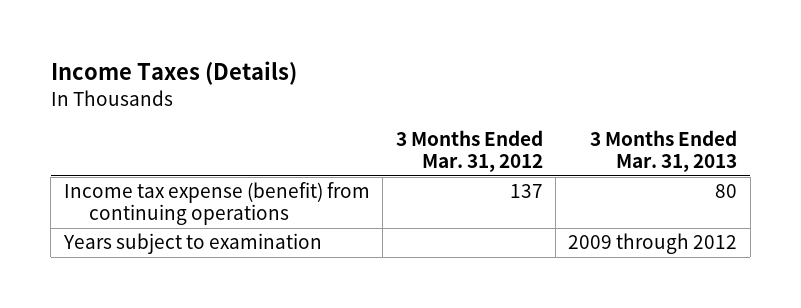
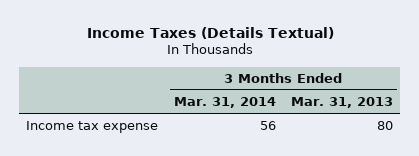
[50,61,297,86] Income Taxes (Details) -> [86,26,334,39] Income Taxes (Details Textual)
[395,130,543,173] 3 Months Ended Mar. 31, 2012 -> none
none -> [173,96,276,108] Mar. 31, 2014
[62,233,322,255] Years subject to examination -> none
[63,182,370,226] Income tax expense (benefit) from continuing operations -> [26,121,159,134] Income tax expense

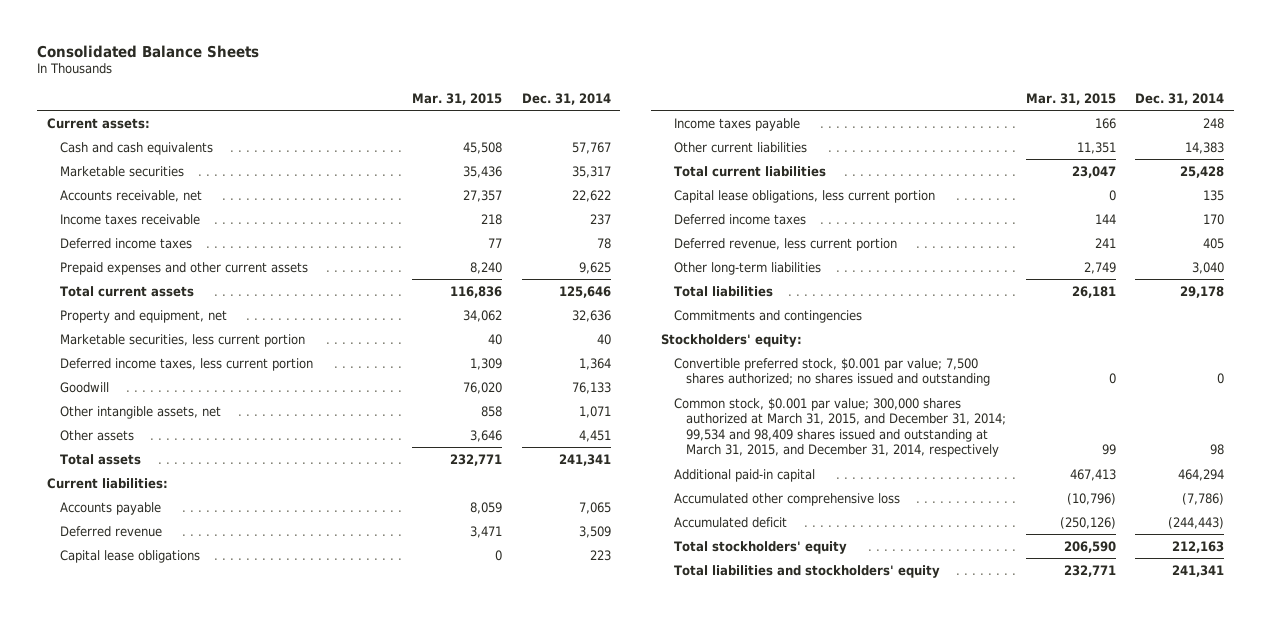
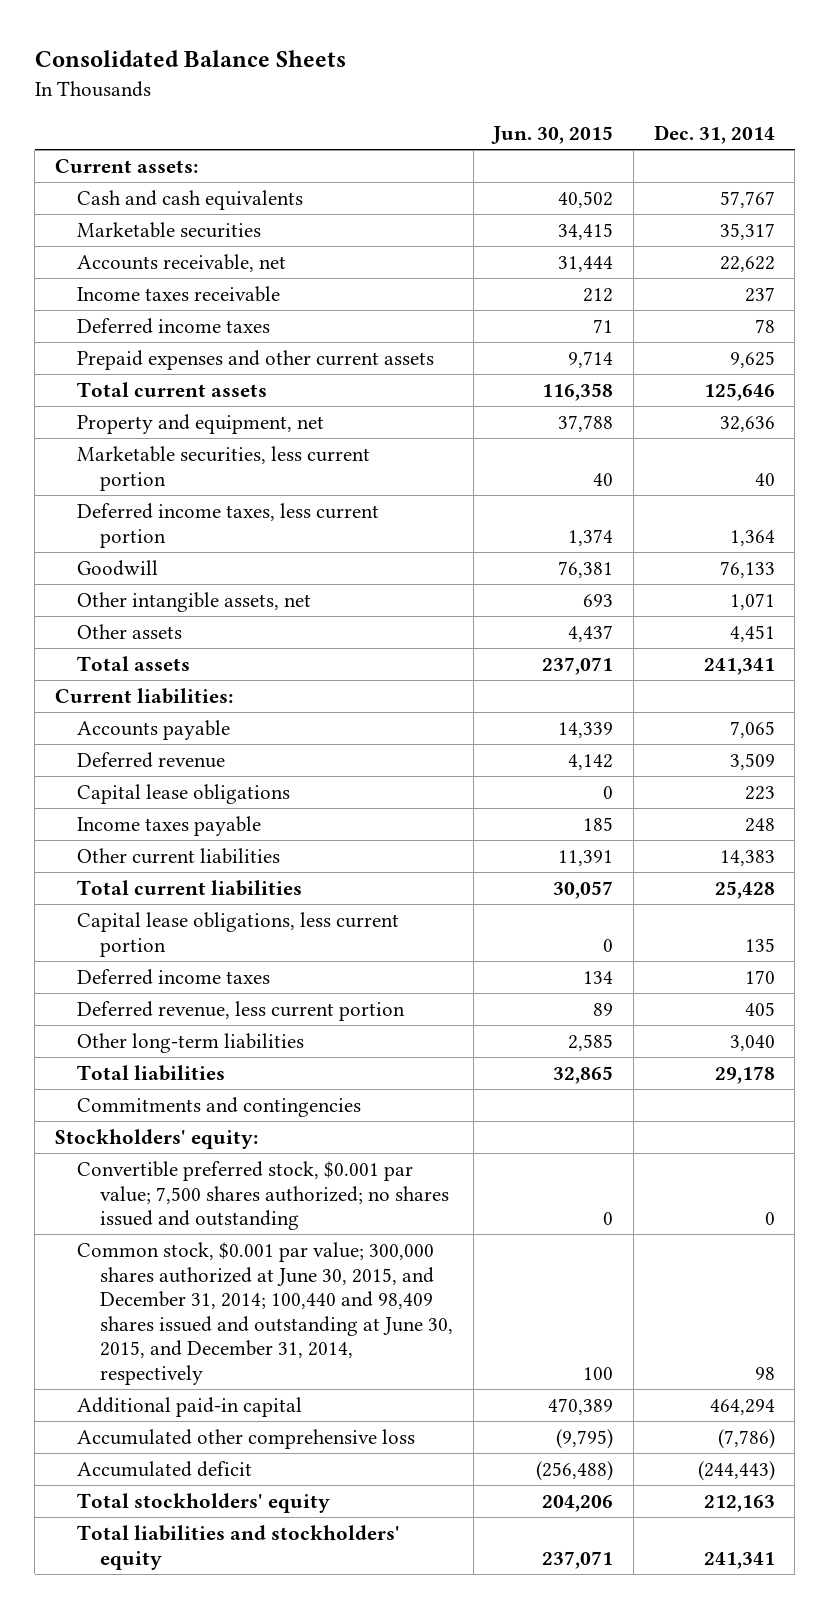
[411,92,502,105] Mar. 31, 2015 -> none
none -> [491,125,614,144] Jun. 30, 2015
[673,397,1007,458] Common stock, $0.001 par value; 300,000 shares authorized at March 31, 2015, and December 31, 2014; 99,534 and 98,409 shares issued and outstanding at March 31, 2015, and December 31, 2014, respectively -> [77,1242,454,1385] Common stock, $0.001 par value; 300,000 shares authorized at June 30, 2015, and December 31, 2014; 100,440 and 98,409 shares issued and outstanding at June 30, 2015, and December 31, 2014, respectively

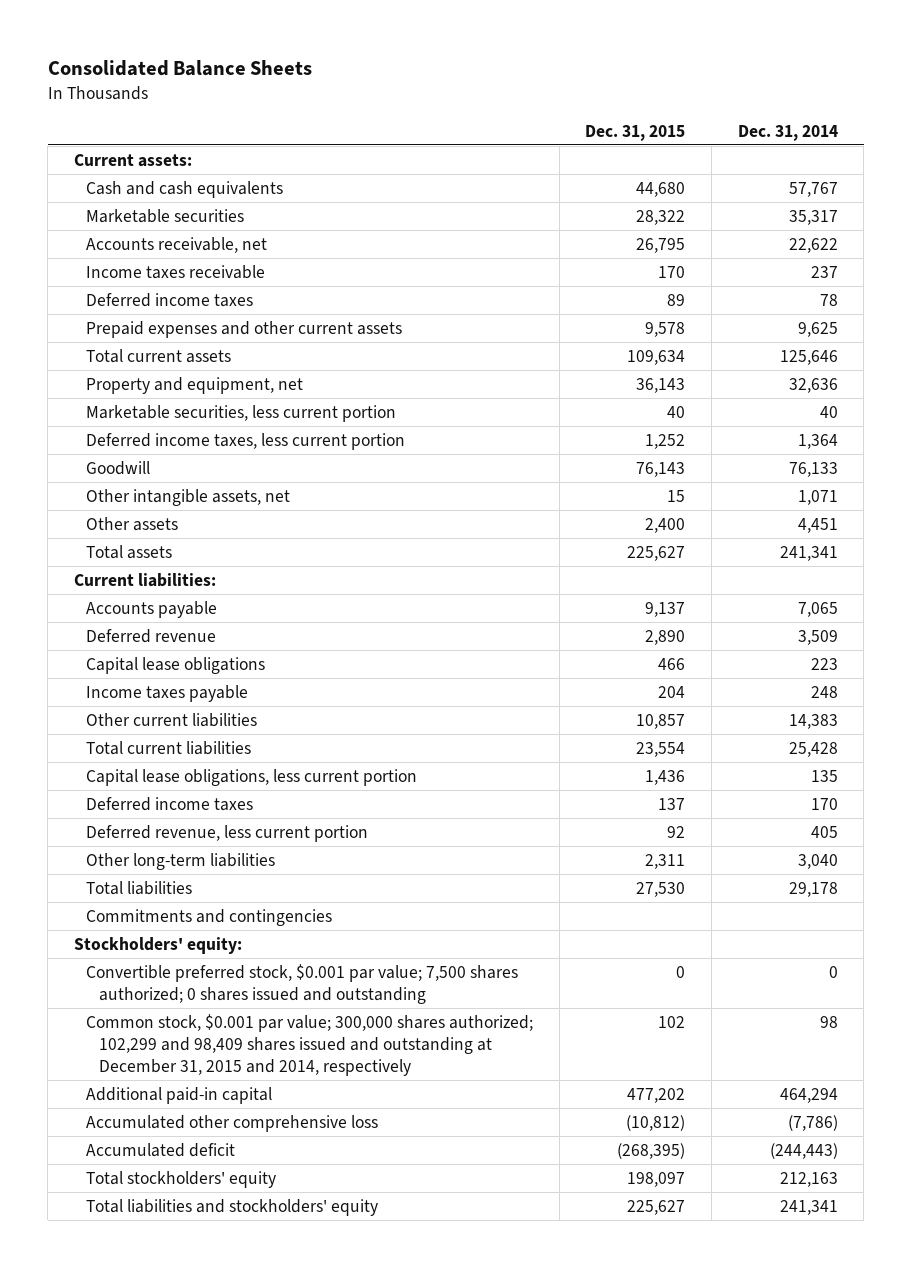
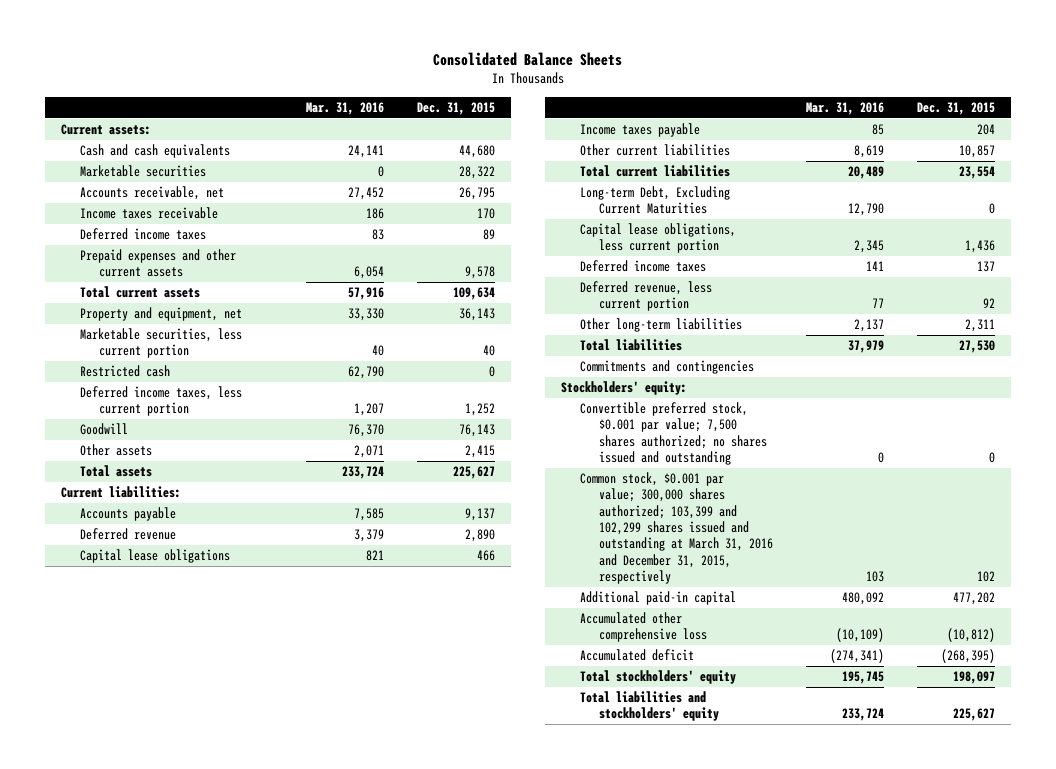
[737,124,838,141] Dec. 31, 2014 -> none
none -> [306,102,385,116] Mar. 31, 2016
none -> [80,365,171,378] Restricted cash
[86,488,291,506] Other intangible assets, net -> none
[645,517,686,533] 2,400 -> [464,445,495,459] 2,415
none -> [580,186,731,215] Long-term Debt, Excluding Current Maturities
[86,963,519,1004] Convertible preferred stock, $0.001 par value; 7,500 shares authorized; 0 shares issued and outstanding -> [580,402,768,465] Convertible preferred stock, $0.001 par value; 7,500 shares authorized; no shares issued and outstanding
[86,1013,534,1077] Common stock, $0.001 par value; 300,000 shares authorized; 102,299 and 98,409 shares issued and outstanding at December 31, 2015 and 2014, respectively -> [580,472,774,584] Common stock, $0.001 par value; 300,000 shares authorized; 103,399 and 102,299 shares issued and outstanding at March 31, 2016 and December 31, 2015, respectively

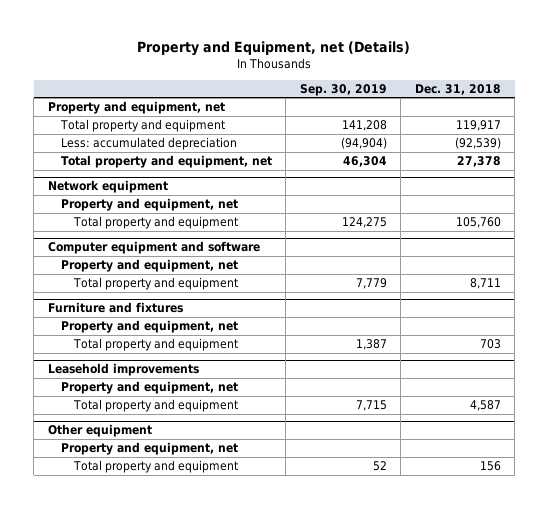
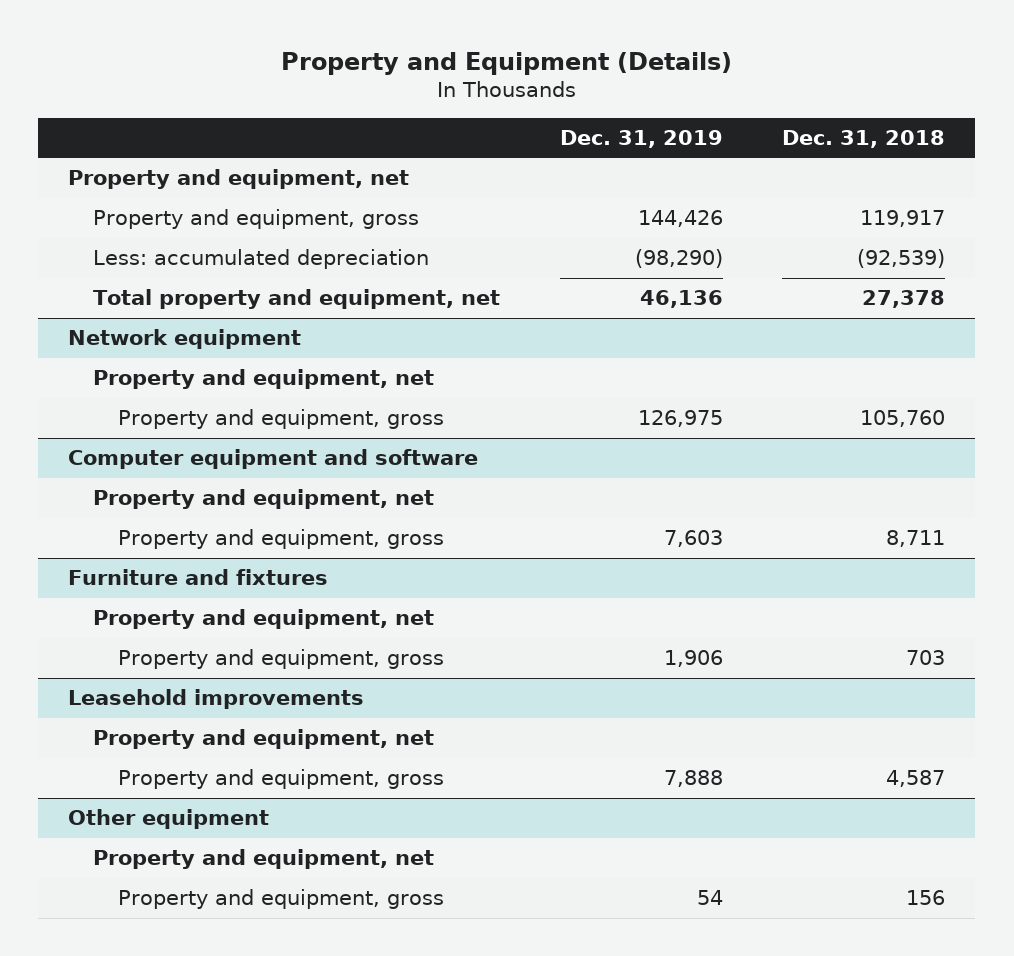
[137,41,411,57] Property and Equipment, net (Details) -> [280,51,732,75] Property and Equipment (Details)
[299,84,387,97] Sep. 30, 2019 -> none
none -> [559,129,723,148] Dec. 31, 2019
[59,119,225,133] Total property and equipment -> [93,209,420,230] Property and equipment, gross
[73,216,239,230] Total property and equipment -> [118,409,445,430] Property and equipment, gross
[73,277,239,291] Total property and equipment -> [118,529,445,550] Property and equipment, gross
[73,338,239,352] Total property and equipment -> [118,649,445,670] Property and equipment, gross
[73,399,239,413] Total property and equipment -> [118,769,445,790] Property and equipment, gross
[73,460,239,474] Total property and equipment -> [118,889,445,910] Property and equipment, gross

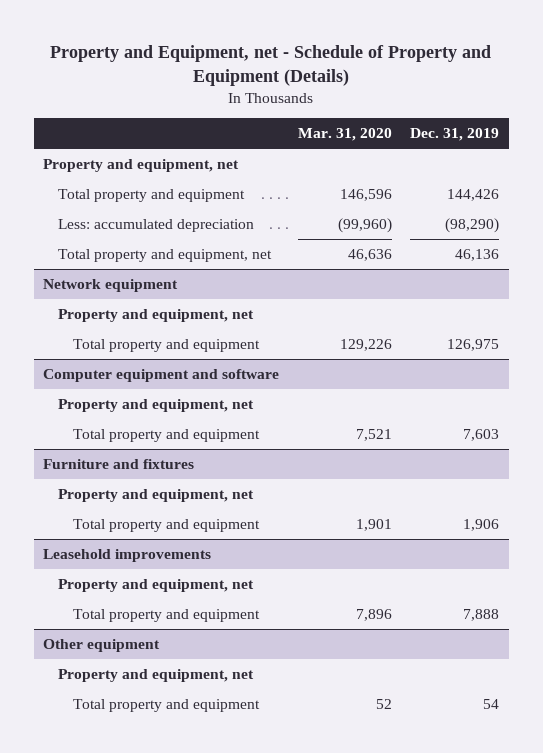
[280,51,732,75] Property and Equipment (Details) -> [50,44,492,86] Property and Equipment, net - Schedule of Property and Equipment (Details)
[782,129,946,148] Dec. 31, 2018 -> none
none -> [297,128,392,142] Mar. 31, 2020
[93,209,420,230] Property and equipment, gross -> [57,189,245,203] Total property and equipment
[118,409,445,430] Property and equipment, gross -> [72,339,260,353] Total property and equipment
[118,529,445,550] Property and equipment, gross -> [72,429,260,443] Total property and equipment
[118,649,445,670] Property and equipment, gross -> [72,519,260,533] Total property and equipment
[118,769,445,790] Property and equipment, gross -> [72,609,260,623] Total property and equipment
[118,889,445,910] Property and equipment, gross -> [72,699,260,713] Total property and equipment

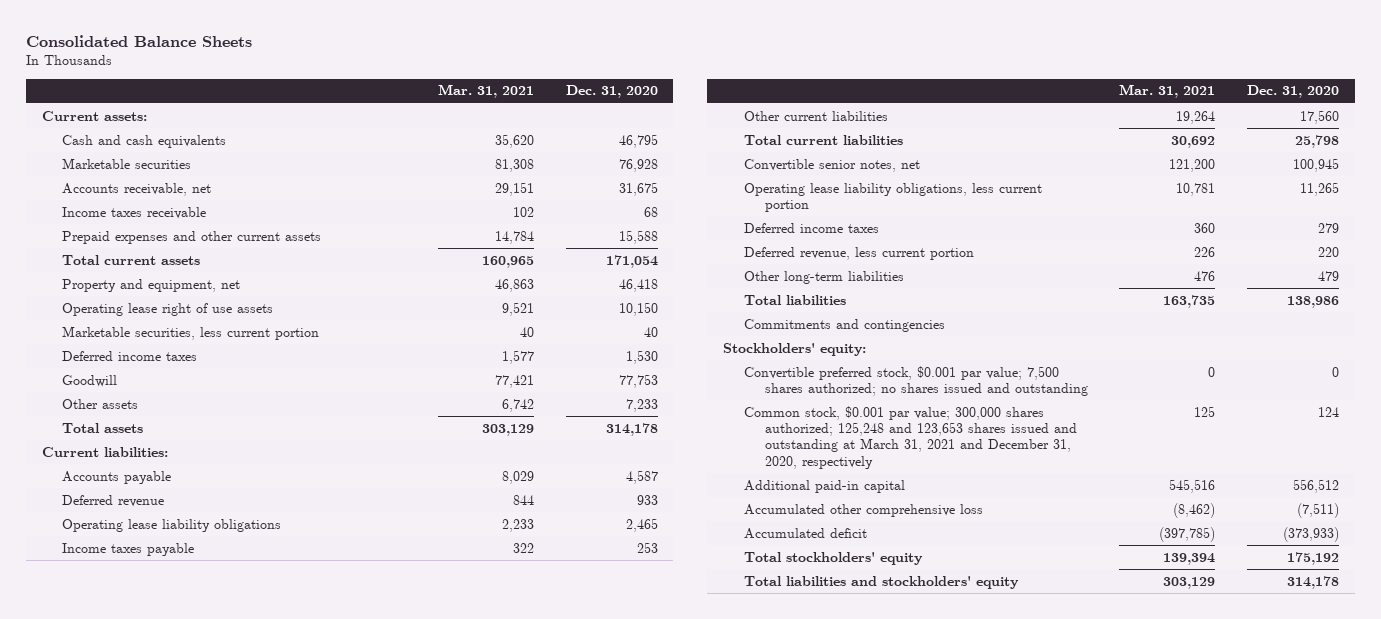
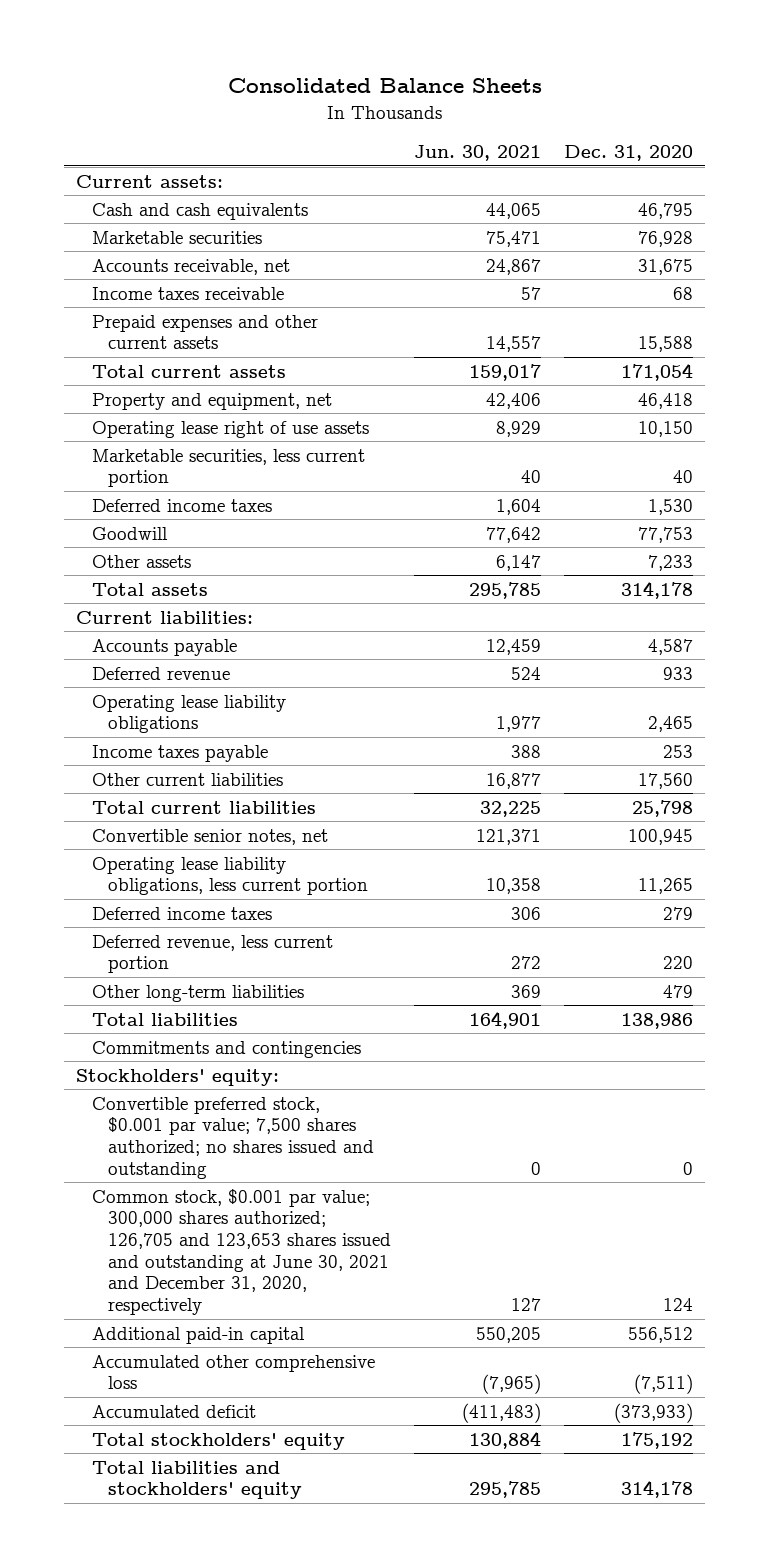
[437,84,534,99] Mar. 31, 2021 -> none
none -> [414,145,542,162] Jun. 30, 2021
[743,405,1077,469] Common stock, $0.001 par value; 300,000 shares authorized; 125,248 and 123,653 shares issued and outstanding at March 31, 2021 and December 31, 2020, respectively -> [91,1188,391,1315] Common stock, $0.001 par value; 300,000 shares authorized; 126,705 and 123,653 shares issued and outstanding at June 30, 2021 and December 31, 2020, respectively

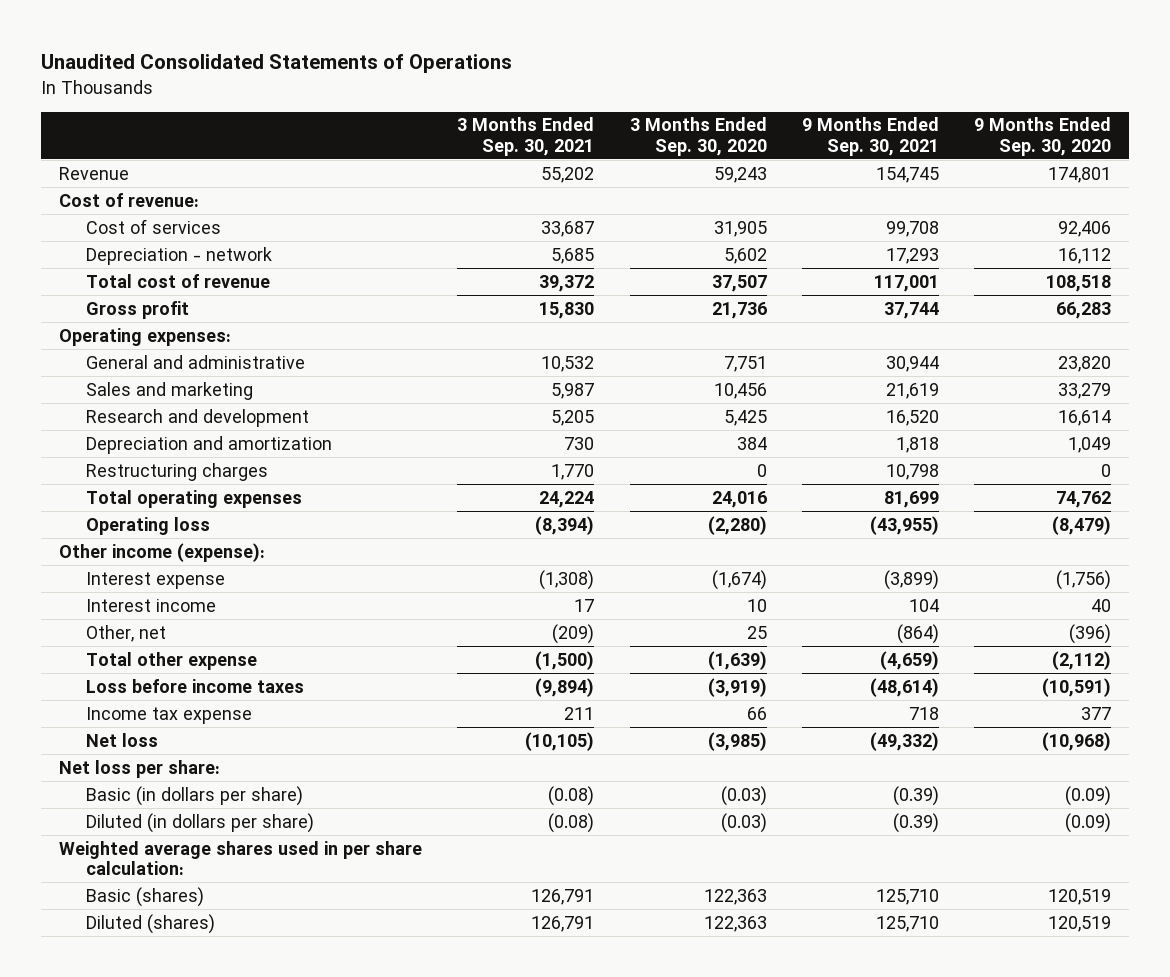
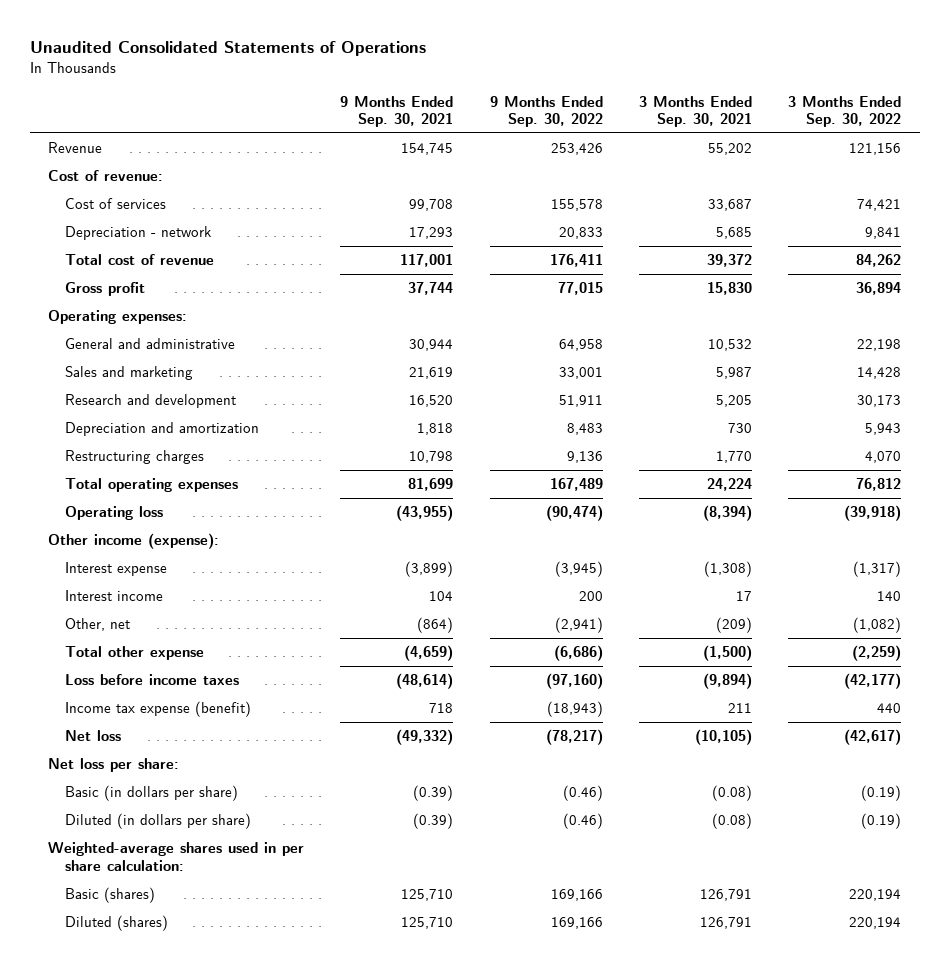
[629,117,767,157] 3 Months Ended Sep. 30, 2020 -> none
[974,117,1112,157] 9 Months Ended Sep. 30, 2020 -> none
none -> [489,95,603,127] 9 Months Ended Sep. 30, 2022
none -> [788,95,902,127] 3 Months Ended Sep. 30, 2022
[85,706,252,724] Income tax expense -> [65,701,252,718] Income tax expense (benefit)
[59,840,423,876] Weighted average shares used in per share calculation: -> [47,842,304,871] Weighted-average shares used in per share calculation:

